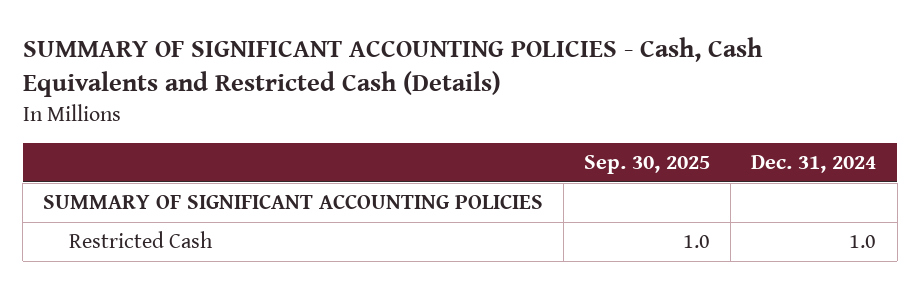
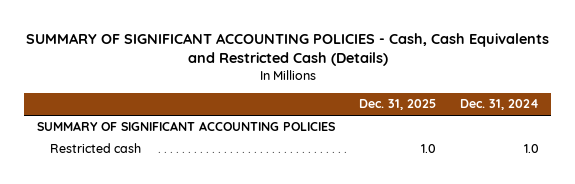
[584,155,711,175] Sep. 30, 2025 -> none
none -> [358,99,436,111] Dec. 31, 2025
[68,231,213,249] Restricted Cash -> [50,143,142,154] Restricted cash

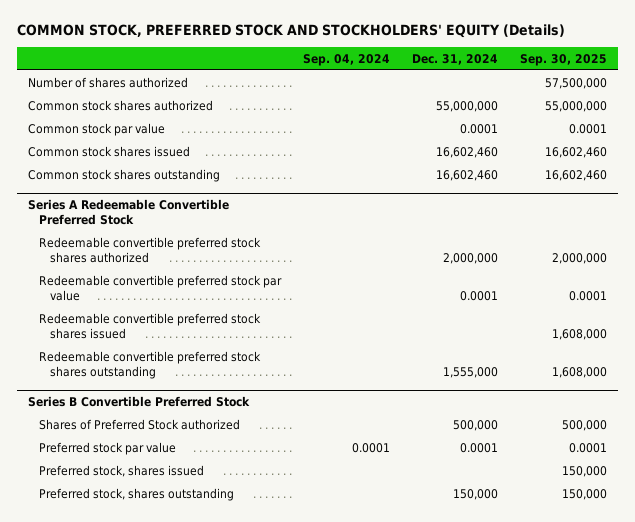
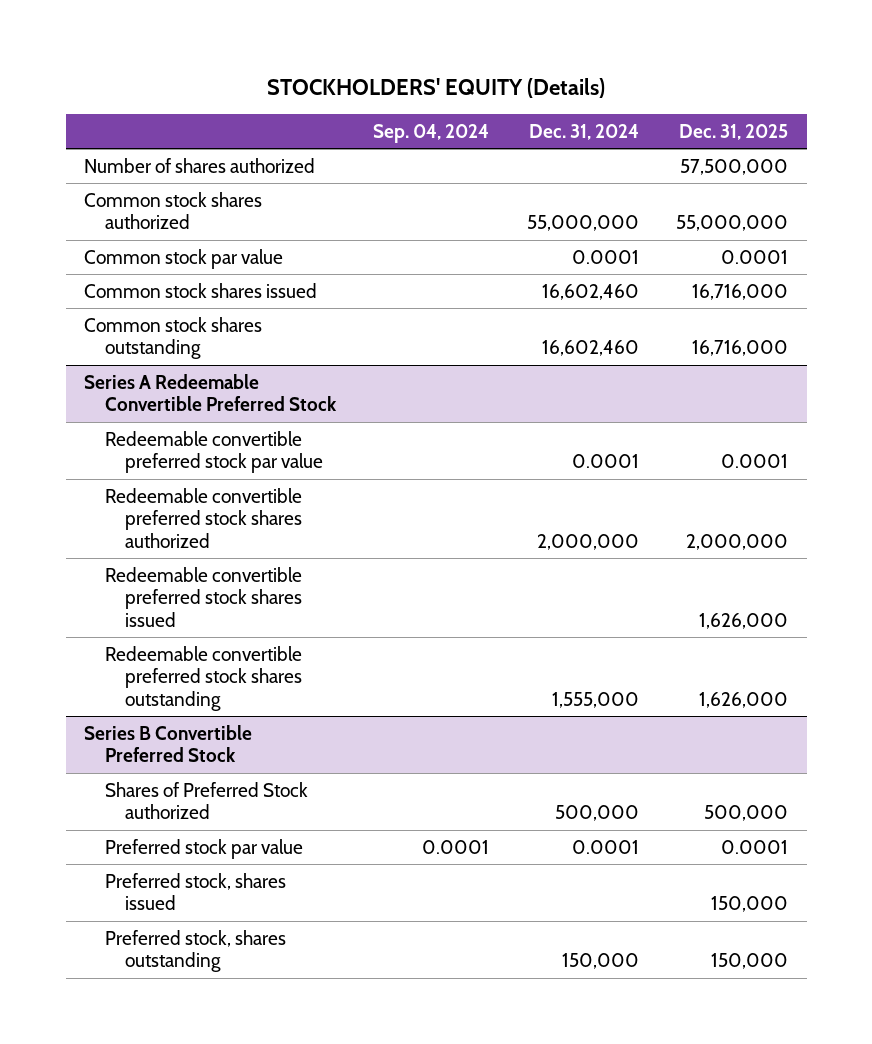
[17,24,566,39] COMMON STOCK, PREFERRED STOCK AND STOCKHOLDERS' EQUITY (Details) -> [267,77,606,98] STOCKHOLDERS' EQUITY (Details)
[520,53,608,66] Sep. 30, 2025 -> none
none -> [679,123,789,140] Dec. 31, 2025
[39,236,262,263] Redeemable convertible preferred stock shares authorized -> [104,487,303,548] Redeemable convertible preferred stock shares authorized

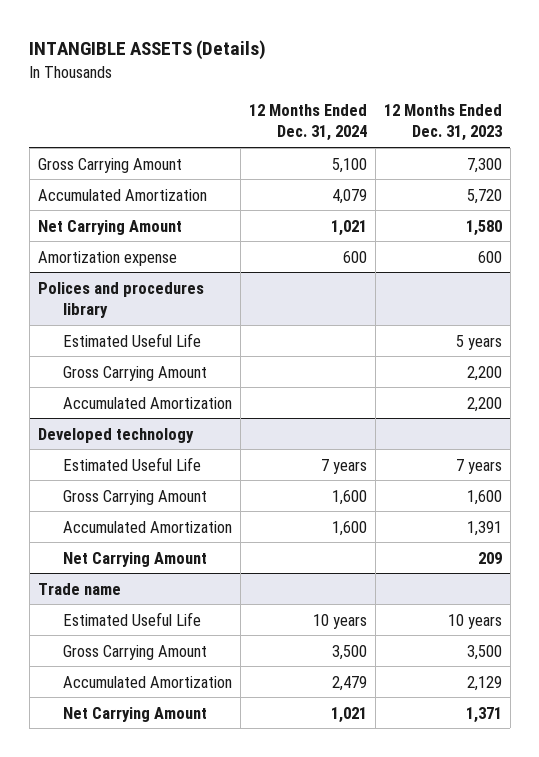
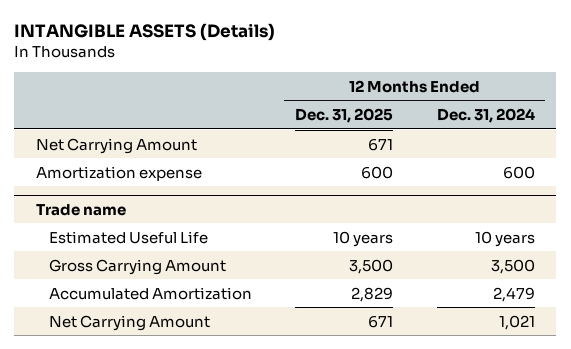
[383,103,502,142] 12 Months Ended Dec. 31, 2023 -> none
none -> [295,108,394,124] Dec. 31, 2025
[37,157,182,173] Gross Carrying Amount -> none
[37,188,207,201] Accumulated Amortization -> none
[37,219,182,235] Net Carrying Amount -> none
[37,281,204,319] Polices and procedures library -> none
[62,332,201,347] Estimated Useful Life -> none
[62,365,207,381] Gross Carrying Amount -> none
[62,396,232,409] Accumulated Amortization -> none
[37,427,194,443] Developed technology -> none
[62,456,201,471] Estimated Useful Life -> none
[62,489,207,505] Gross Carrying Amount -> none
[62,520,232,533] Accumulated Amortization -> none
[37,250,177,266] Amortization expense -> [36,165,203,181] Amortization expense

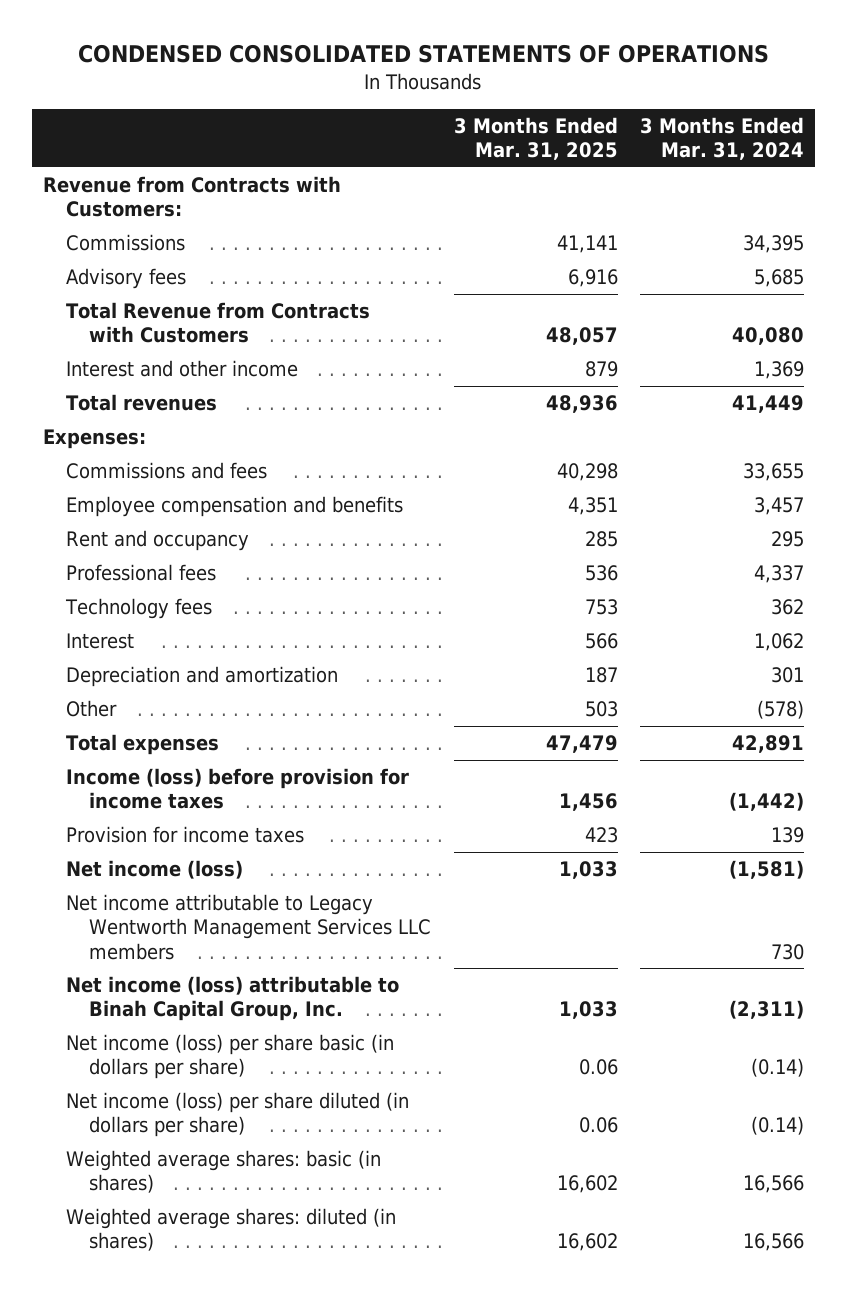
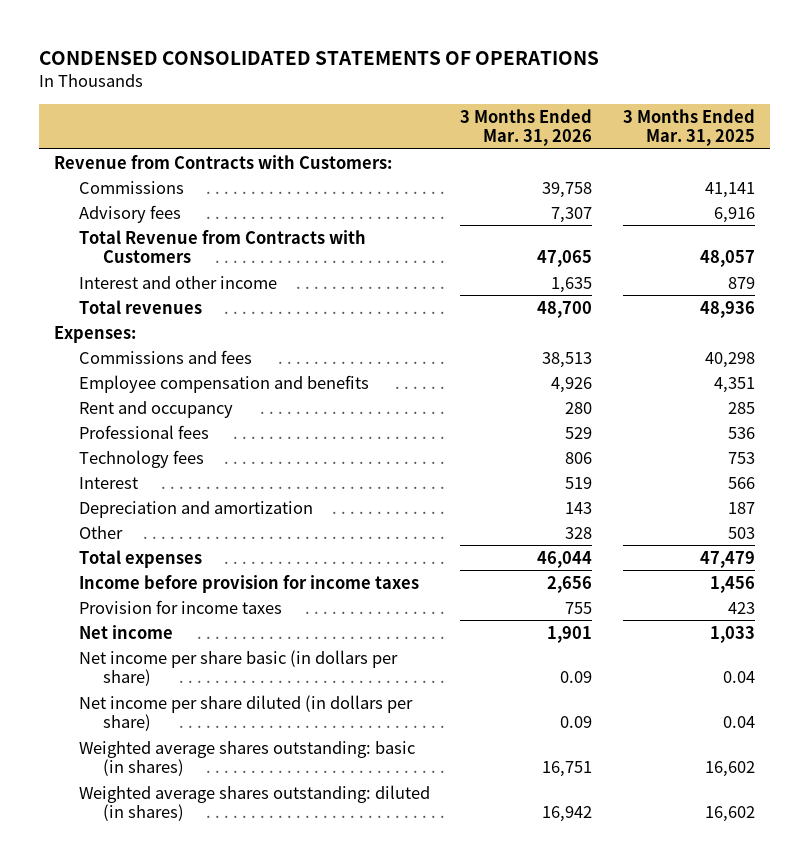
[640,116,805,160] 3 Months Ended Mar. 31, 2024 -> none
none -> [460,108,593,147] 3 Months Ended Mar. 31, 2026
[66,767,410,810] Income (loss) before provision for income taxes -> [78,574,419,593] Income before provision for income taxes
[66,893,432,960] Net income attributable to Legacy Wentworth Management Services LLC members -> none
[66,975,400,1022] Net income (loss) attributable to Binah Capital Group, Inc. -> none
[66,859,244,879] Net income (loss) -> [78,624,173,639] Net income
[66,1033,395,1080] Net income (loss) per share basic (in dollars per share) -> [78,649,398,687] Net income per share basic (in dollars per share)
[578,1059,618,1076] 0.06 -> [722,671,755,684] 0.04
[66,1091,410,1138] Net income (loss) per share diluted (in dollars per share) -> [78,694,413,732] Net income per share diluted (in dollars per share)
[578,1117,618,1134] 0.06 -> [722,716,755,729] 0.04
[66,1149,382,1194] Weighted average shares: basic (in shares) -> [78,740,415,777] Weighted average shares outstanding: basic (in shares)
[66,1207,397,1252] Weighted average shares: diluted (in shares) -> [78,784,430,822] Weighted average shares outstanding: diluted (in shares)

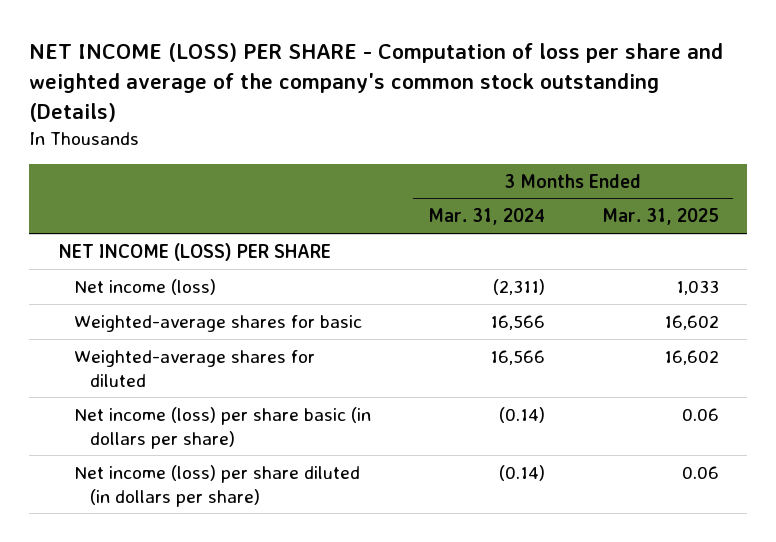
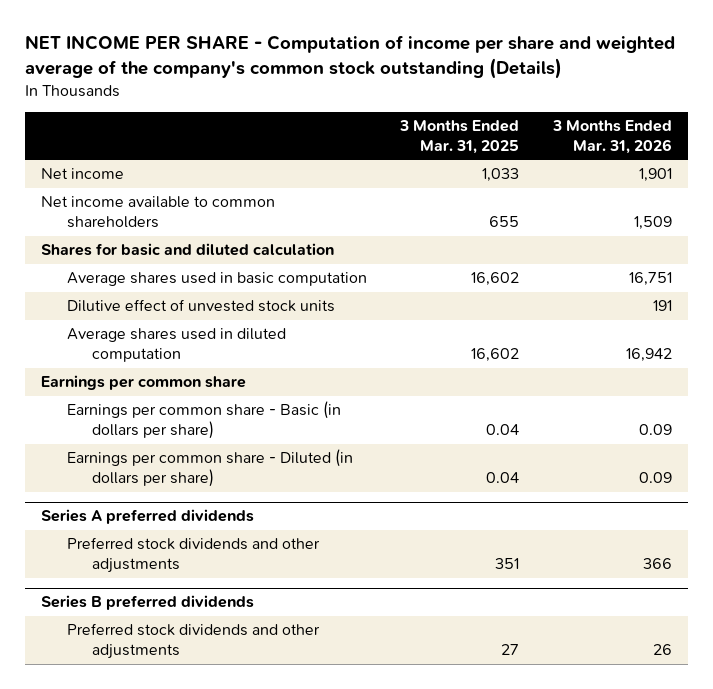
[29,43,724,122] NET INCOME (LOSS) PER SHARE - Computation of loss per share and weighted average of the company's common stock outstanding (Details) -> [24,35,675,80] NET INCOME PER SHARE - Computation of income per share and weighted average of the company's common stock outstanding (Details)
[427,208,545,226] Mar. 31, 2024 -> none
none -> [551,119,672,154] 3 Months Ended Mar. 31, 2026
[57,242,331,261] NET INCOME (LOSS) PER SHARE -> none
[73,278,216,295] Net income (loss) -> [41,168,125,180] Net income
none -> [41,196,276,229] Net income available to common shareholders
none -> [41,243,335,257] Shares for basic and diluted calculation
[73,314,362,332] Weighted-average shares for basic -> [66,272,367,287] Average shares used in basic computation
none -> [66,299,335,313] Dilutive effect of unvested stock units
[73,349,315,387] Weighted-average shares for diluted -> [66,328,286,363] Average shares used in diluted computation
none -> [41,375,247,391] Earnings per common share
[73,406,371,449] Net income (loss) per share basic (in dollars per share) -> [66,401,341,440] Earnings per common share - Basic (in dollars per share)
[681,407,719,421] 0.06 -> [486,424,520,436] 0.04
[73,464,360,507] Net income (loss) per share diluted (in dollars per share) -> [66,449,353,488] Earnings per common share - Diluted (in dollars per share)
[681,465,719,479] 0.06 -> [486,472,520,484] 0.04
none -> [41,509,255,525] Series A preferred dividends
none -> [66,537,320,574] Preferred stock dividends and other adjustments
none -> [41,595,255,611] Series B preferred dividends
none -> [66,623,320,660] Preferred stock dividends and other adjustments

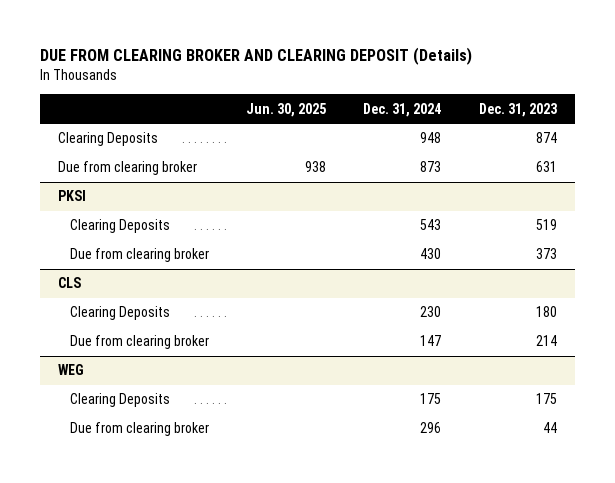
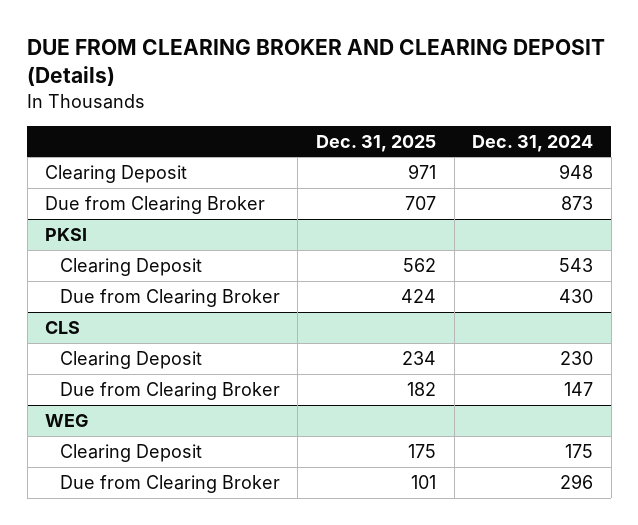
[246,102,327,117] Jun. 30, 2025 -> none
[478,102,557,117] Dec. 31, 2023 -> none
none -> [316,134,437,152] Dec. 31, 2025
[58,132,159,147] Clearing Deposits -> [45,164,188,183] Clearing Deposit
[58,161,198,176] Due from clearing broker -> [45,195,266,214] Due from Clearing Broker
[69,219,170,234] Clearing Deposits -> [59,257,202,276] Clearing Deposit
[69,248,209,263] Due from clearing broker -> [59,288,280,307] Due from Clearing Broker
[69,306,170,321] Clearing Deposits -> [59,350,202,369] Clearing Deposit
[69,335,209,350] Due from clearing broker -> [59,381,280,400] Due from Clearing Broker
[69,393,170,408] Clearing Deposits -> [59,443,202,462] Clearing Deposit
[69,422,209,437] Due from clearing broker -> [59,474,280,493] Due from Clearing Broker

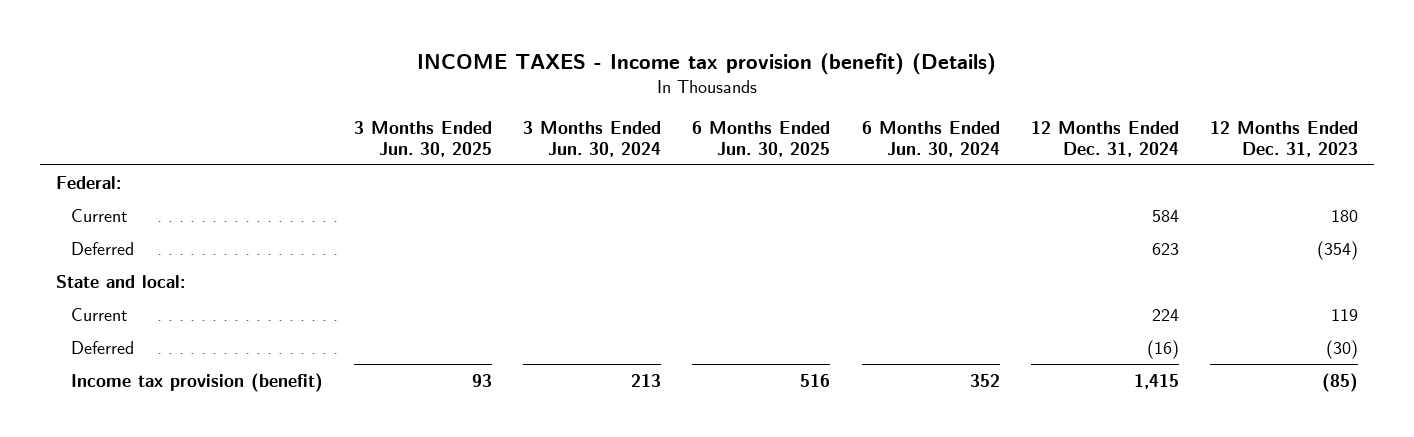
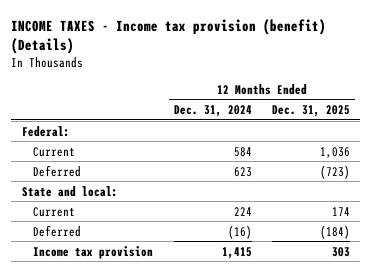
[354,120,493,157] 3 Months Ended Jun. 30, 2025 -> none
[523,120,662,157] 3 Months Ended Jun. 30, 2024 -> none
[692,120,831,157] 6 Months Ended Jun. 30, 2025 -> none
[861,120,1000,157] 6 Months Ended Jun. 30, 2024 -> none
[1209,120,1358,157] 12 Months Ended Dec. 31, 2023 -> none
none -> [272,105,351,118] Dec. 31, 2025
[70,372,323,392] Income tax provision (benefit) -> [33,245,154,259] Income tax provision

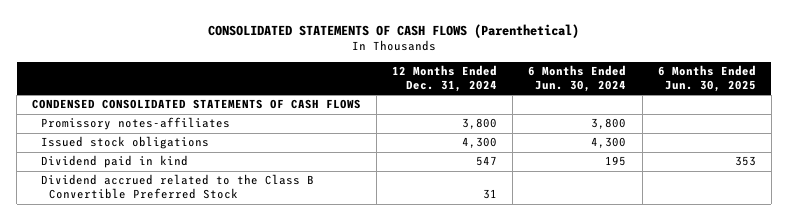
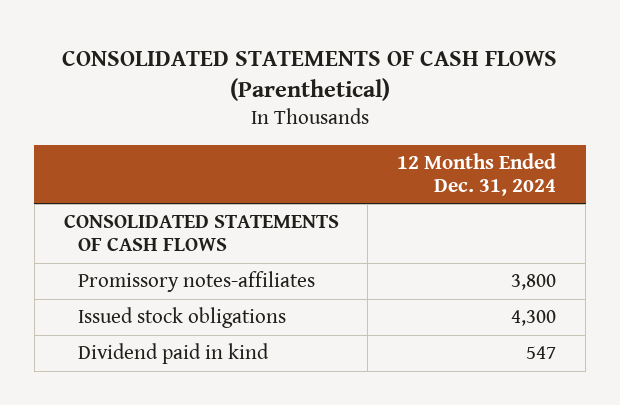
[528,65,627,93] 6 Months Ended Jun. 30, 2024 -> none
[657,65,756,93] 6 Months Ended Jun. 30, 2025 -> none
[32,99,362,110] CONDENSED CONSOLIDATED STATEMENTS OF CASH FLOWS -> [63,215,339,252] CONSOLIDATED STATEMENTS OF CASH FLOWS
[40,174,314,200] Dividend accrued related to the Class B Convertible Preferred Stock -> none

